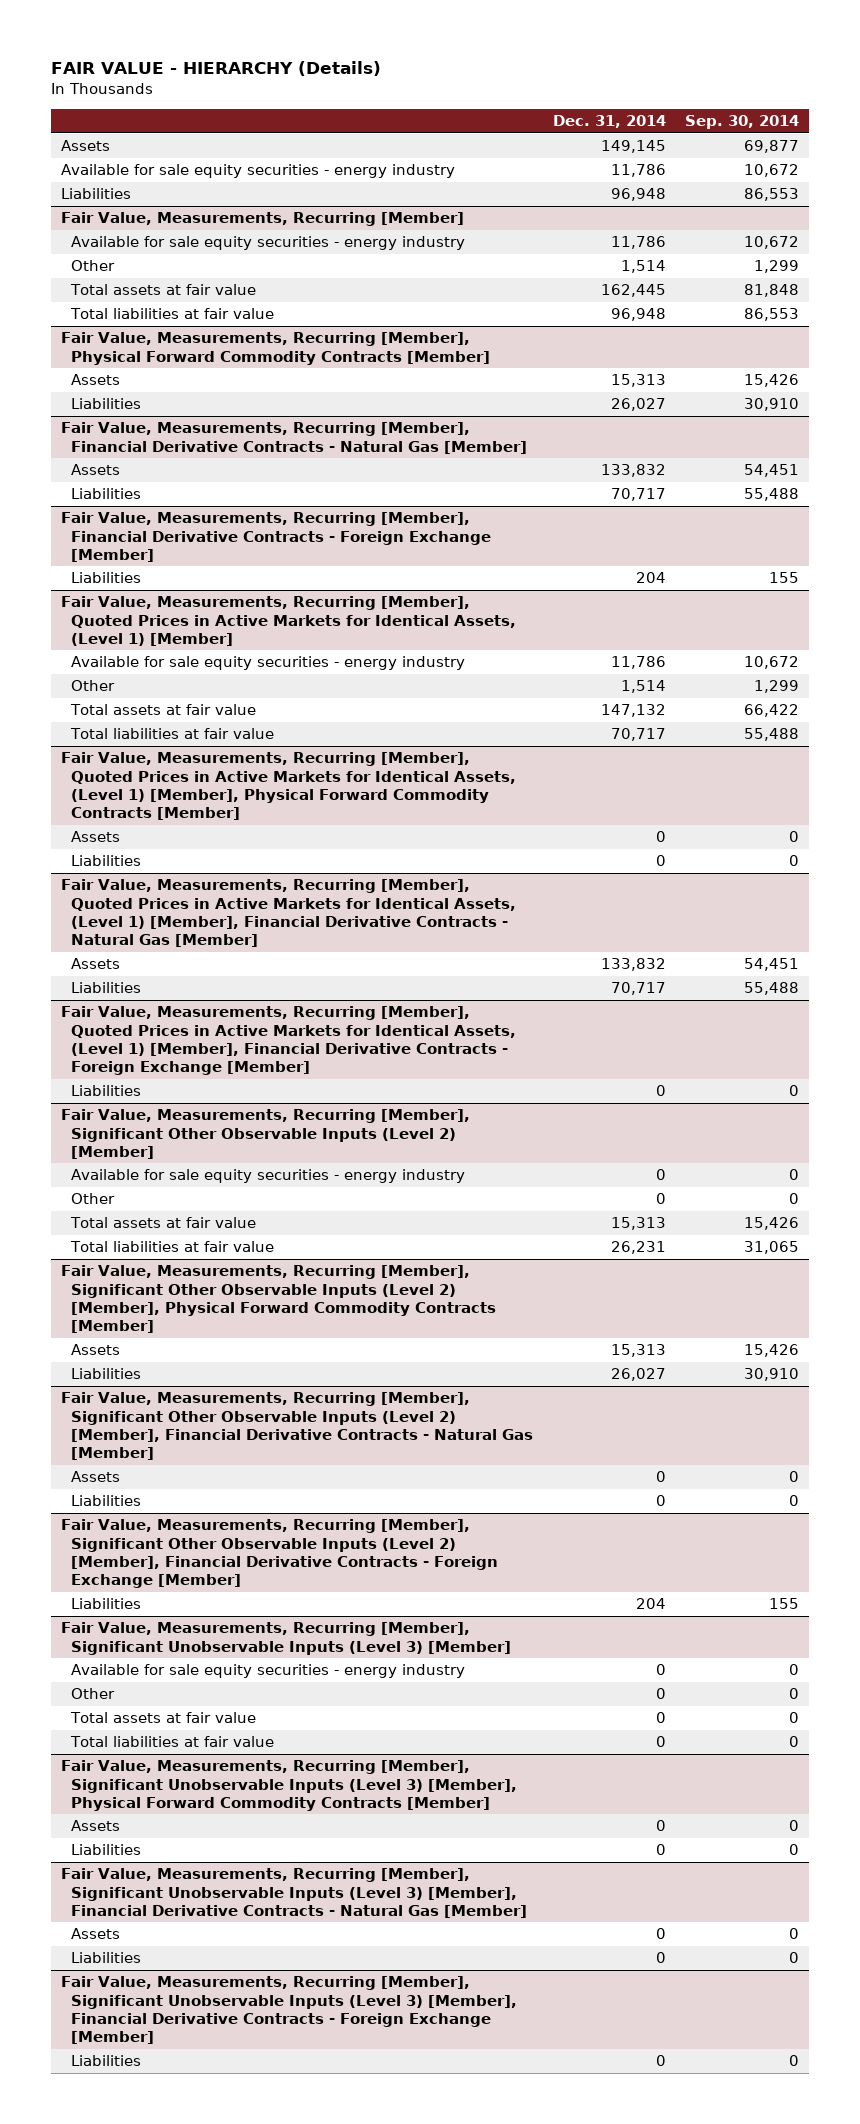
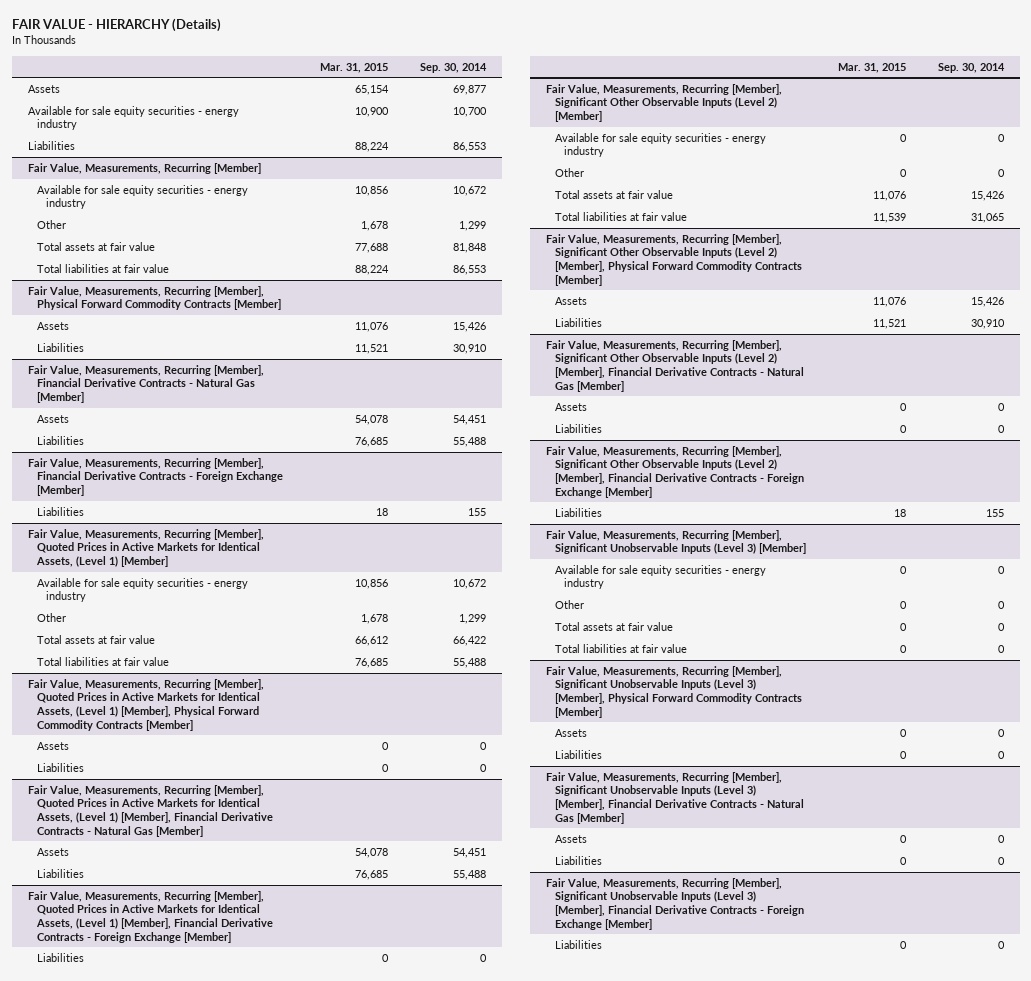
[552,115,666,129] Dec. 31, 2014 -> none
none -> [319,62,388,73] Mar. 31, 2015
[743,164,799,178] 10,672 -> [452,106,487,117] 10,700

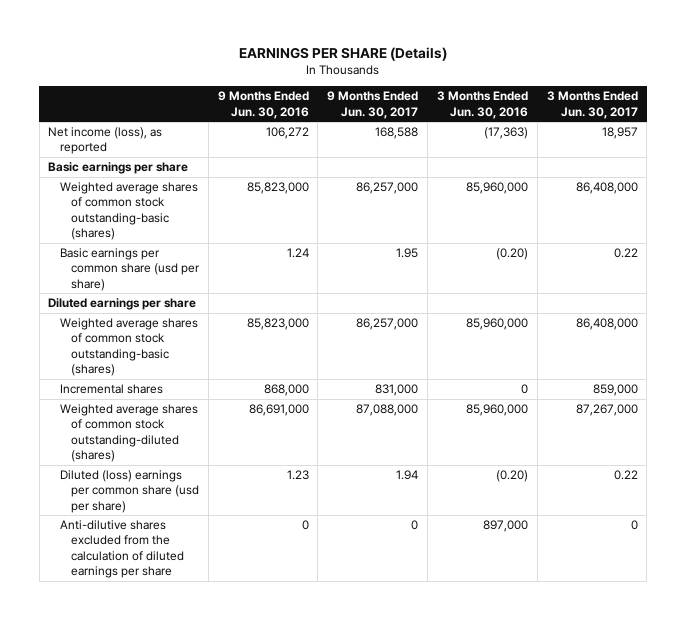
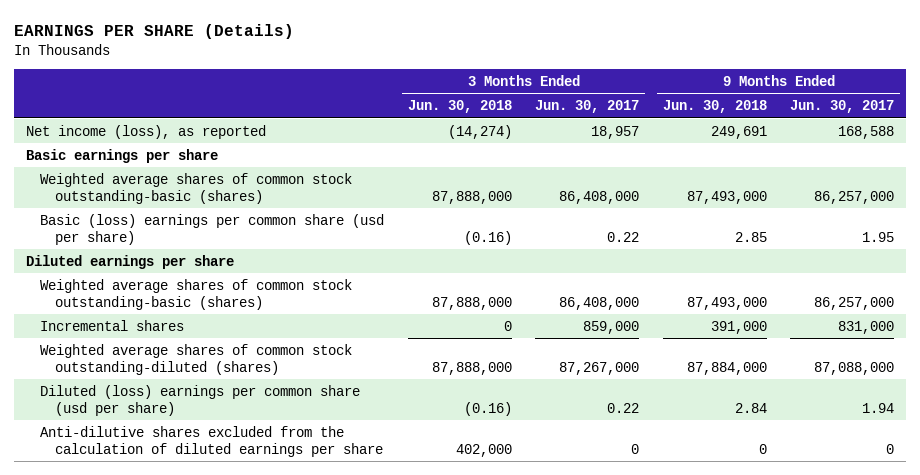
[217,91,309,119] 9 Months Ended Jun. 30, 2016 -> none
[436,91,528,119] 3 Months Ended Jun. 30, 2016 -> none
none -> [407,100,512,114] Jun. 30, 2018
none -> [662,100,767,114] Jun. 30, 2018
[59,248,200,291] Basic earnings per common share (usd per share) -> [40,213,385,245] Basic (loss) earnings per common share (usd per share)

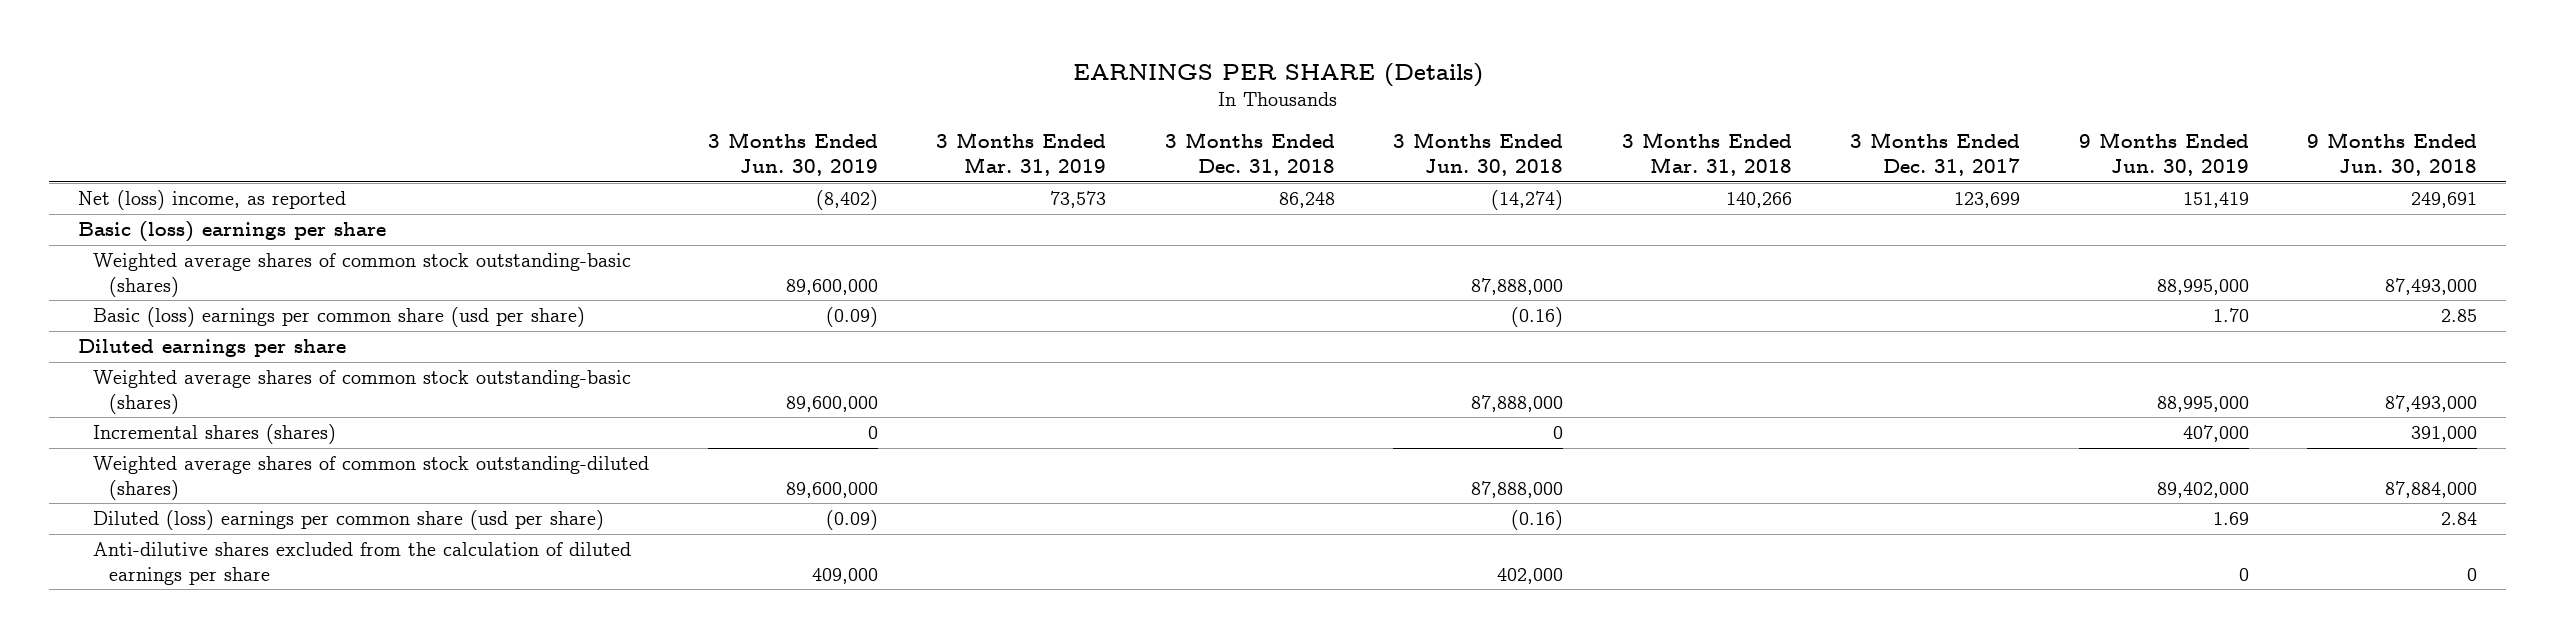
[535,100,640,114] Jun. 30, 2017 -> none
[790,100,895,114] Jun. 30, 2017 -> none
none -> [707,132,878,176] 3 Months Ended Jun. 30, 2019
none -> [936,132,1107,176] 3 Months Ended Mar. 31, 2019
none -> [1164,132,1335,176] 3 Months Ended Dec. 31, 2018
none -> [1621,132,1792,176] 3 Months Ended Mar. 31, 2018
none -> [1850,132,2021,176] 3 Months Ended Dec. 31, 2017
none -> [2078,132,2249,176] 9 Months Ended Jun. 30, 2019
[26,124,267,139] Net income (loss), as reported -> [78,190,347,211] Net (loss) income, as reported
[26,148,219,163] Basic earnings per share -> [78,221,387,243] Basic (loss) earnings per share
[40,319,185,331] Incremental shares -> [93,424,337,445] Incremental shares (shares)

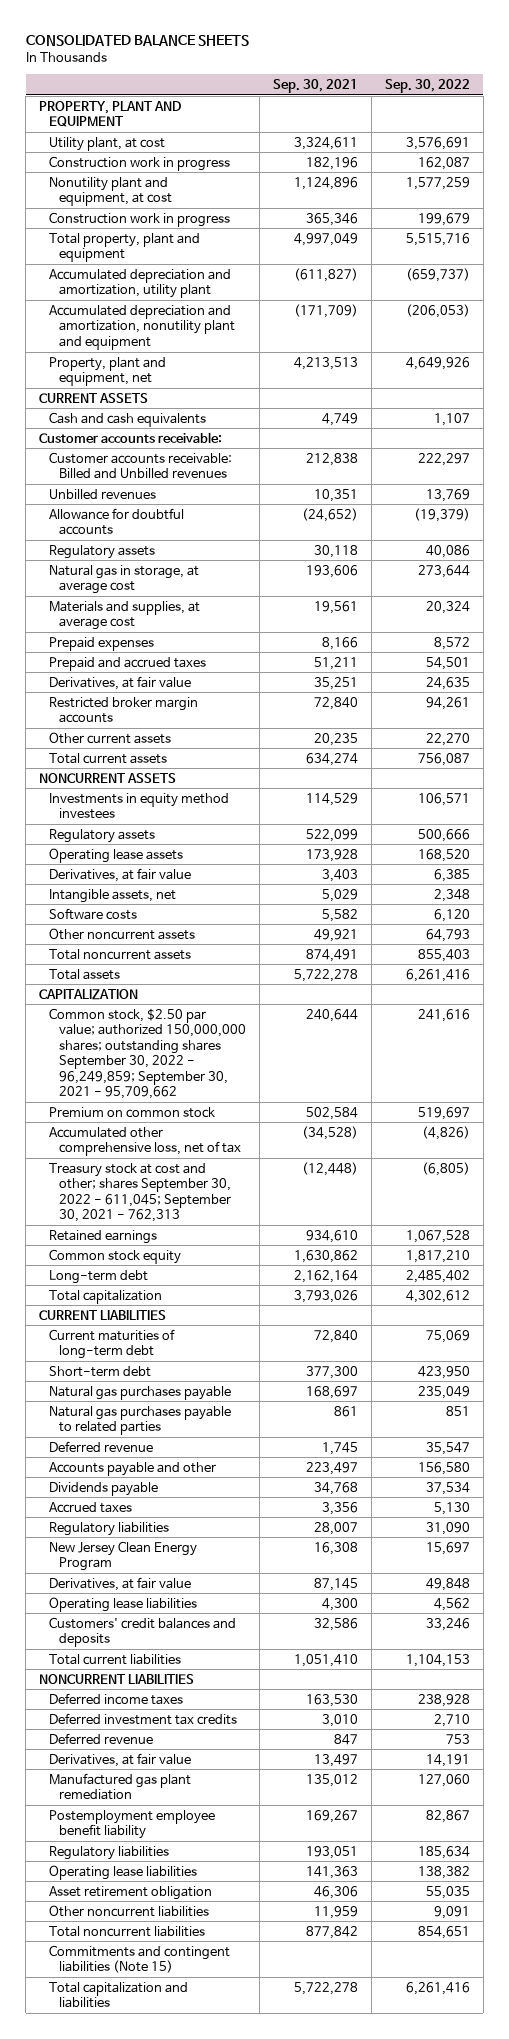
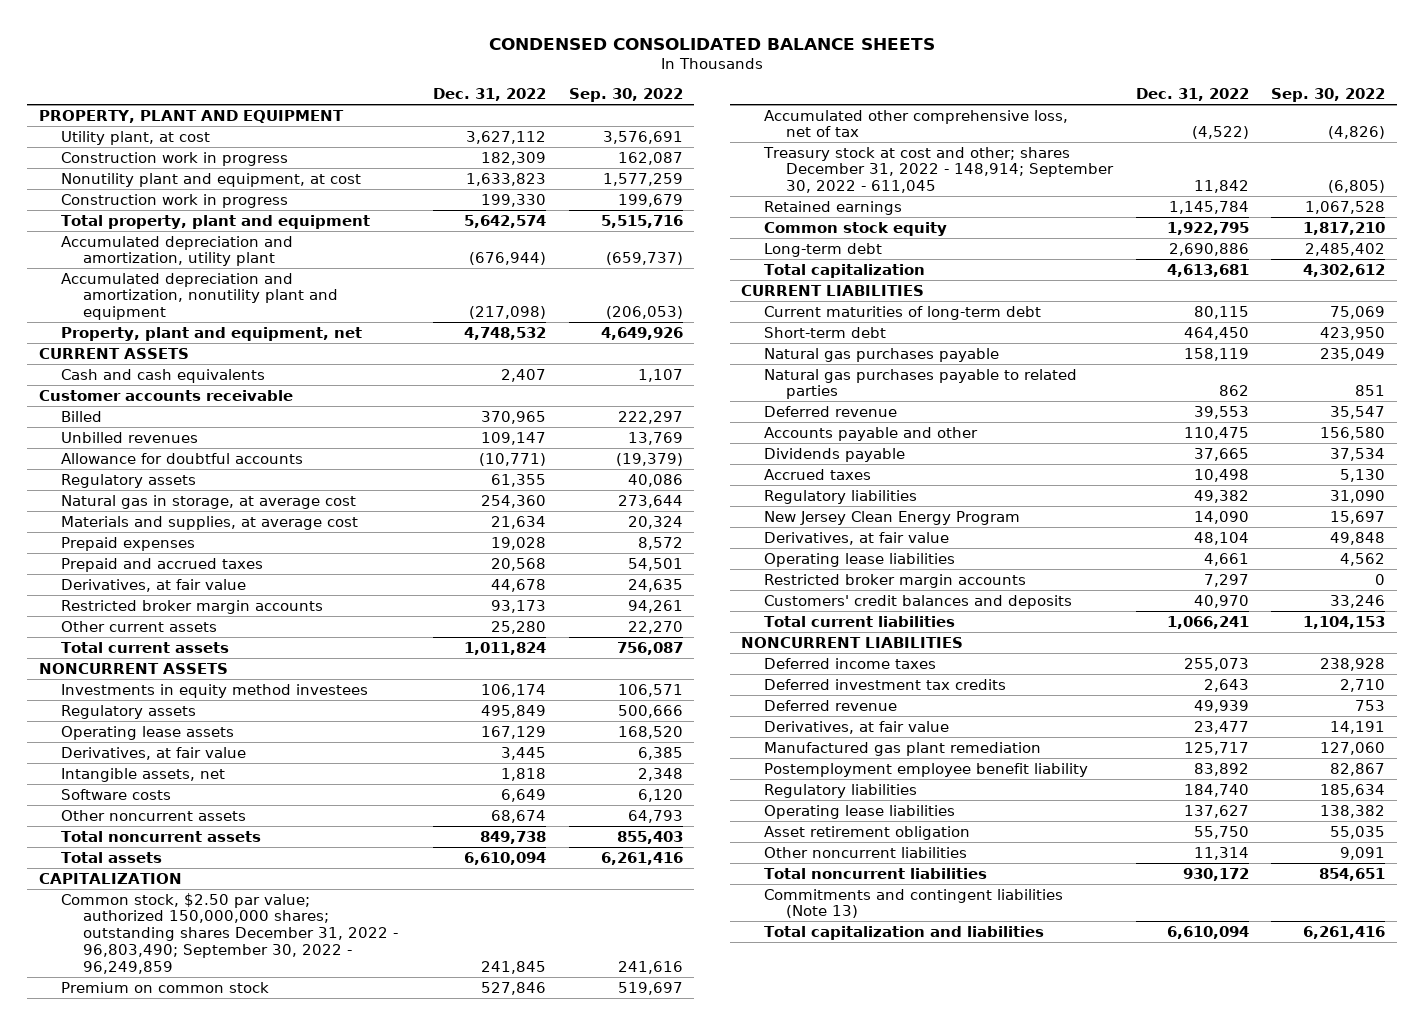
[25,35,249,47] CONSOLIDATED BALANCE SHEETS -> [489,37,936,50] CONDENSED CONSOLIDATED BALANCE SHEETS
[272,78,358,93] Sep. 30, 2021 -> none
none -> [432,88,546,102] Dec. 31, 2022
[39,431,223,443] Customer accounts receivable: -> [38,389,293,401] Customer accounts receivable
[49,451,233,480] Customer accounts receivable: Billed and Unbilled revenues -> [60,410,102,422] Billed
[49,1007,247,1100] Common stock, $2.50 par value; authorized 150,000,000 shares; outstanding shares September 30, 2022 - 96,249,859; September 30, 2021 - 95,709,662 -> [60,892,399,974] Common stock, $2.50 par value; authorized 150,000,000 shares; outstanding shares December 31, 2022 - 96,803,490; September 30, 2022 - 96,249,859
[49,1162,232,1223] Treasury stock at cost and other; shares September 30, 2022 - 611,045; September 30, 2021 - 762,313 -> [762,146,1114,194] Treasury stock at cost and other; shares December 31, 2022 - 148,914; September 30, 2022 - 611,045
none -> [763,573,1026,588] Restricted broker margin accounts
[49,1944,231,1974] Commitments and contingent liabilities (Note 15) -> [763,888,1063,919] Commitments and contingent liabilities (Note 13)

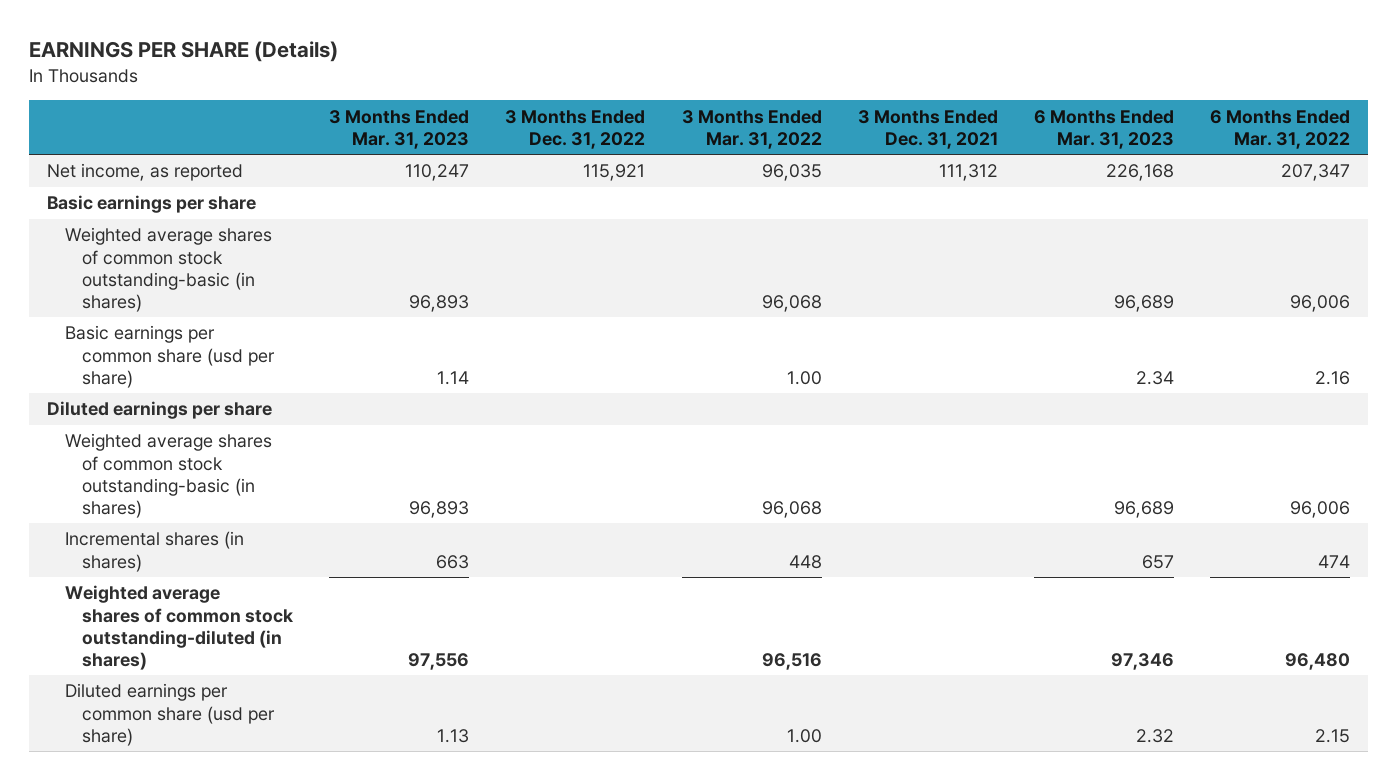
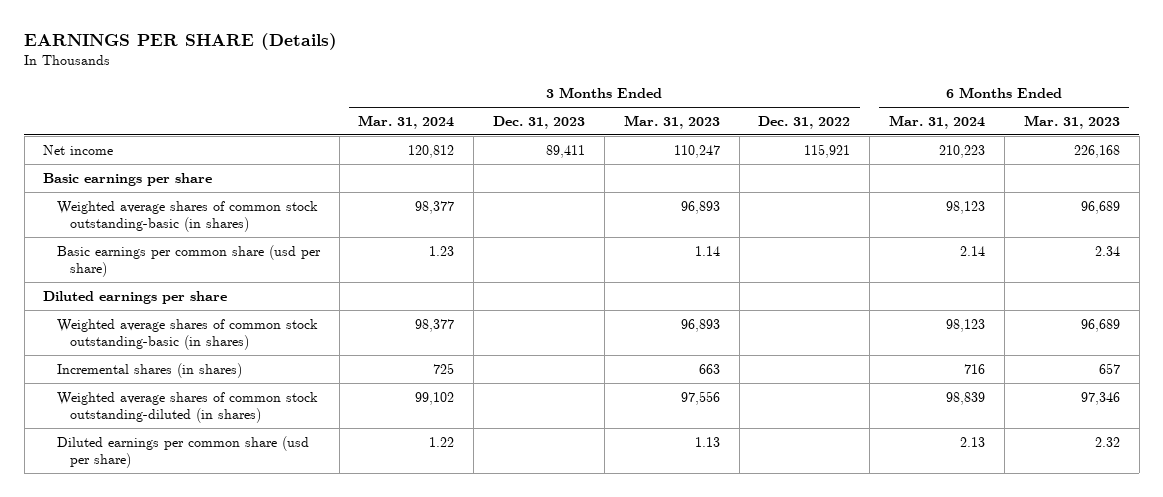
[681,109,822,149] 3 Months Ended Mar. 31, 2022 -> none
[857,109,998,149] 3 Months Ended Dec. 31, 2021 -> none
[1209,109,1350,149] 6 Months Ended Mar. 31, 2022 -> none
none -> [358,114,455,129] Mar. 31, 2024
none -> [493,115,586,129] Dec. 31, 2023
none -> [889,114,986,129] Mar. 31, 2024
[47,163,244,182] Net income, as reported -> [43,144,114,155] Net income

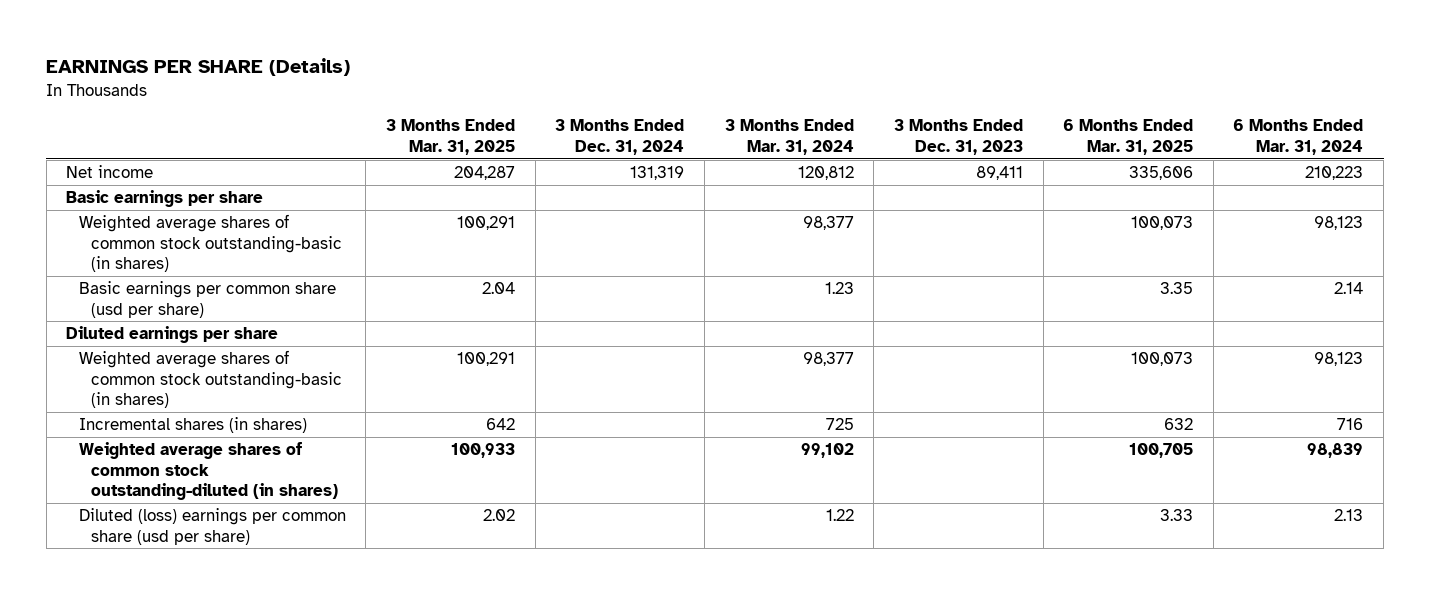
[623,114,720,129] Mar. 31, 2023 -> none
[758,115,851,129] Dec. 31, 2022 -> none
[1023,114,1120,129] Mar. 31, 2023 -> none
none -> [386,119,516,155] 3 Months Ended Mar. 31, 2025
none -> [555,119,685,155] 3 Months Ended Dec. 31, 2024
none -> [1063,119,1194,155] 6 Months Ended Mar. 31, 2025
[56,435,309,469] Diluted earnings per common share (usd per share) -> [78,508,346,545] Diluted (loss) earnings per common share (usd per share)

